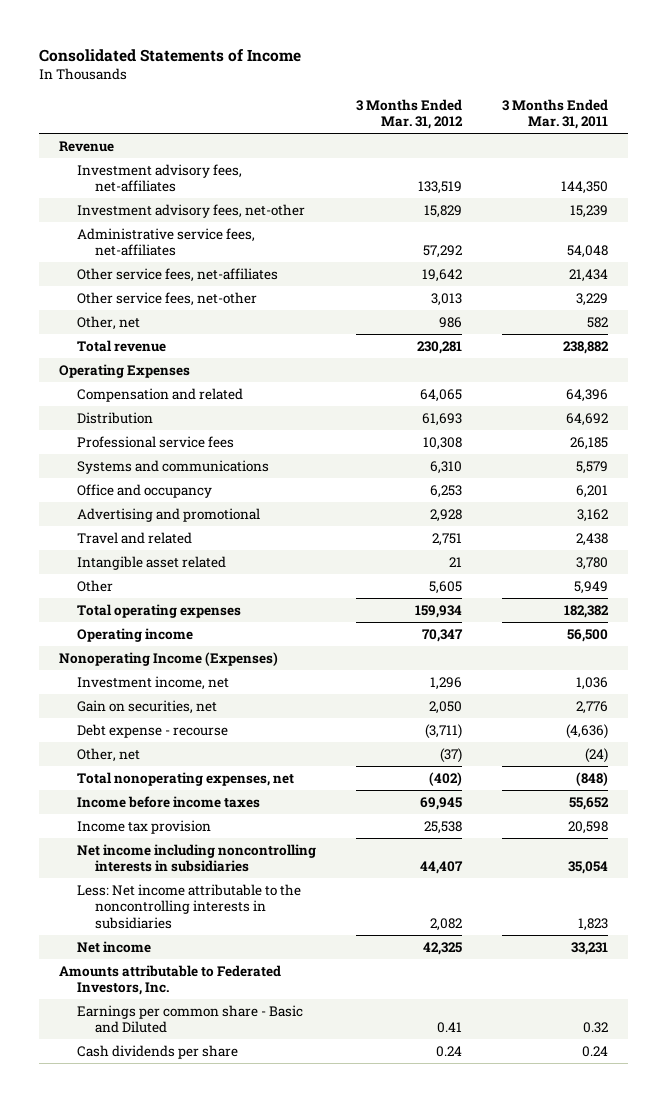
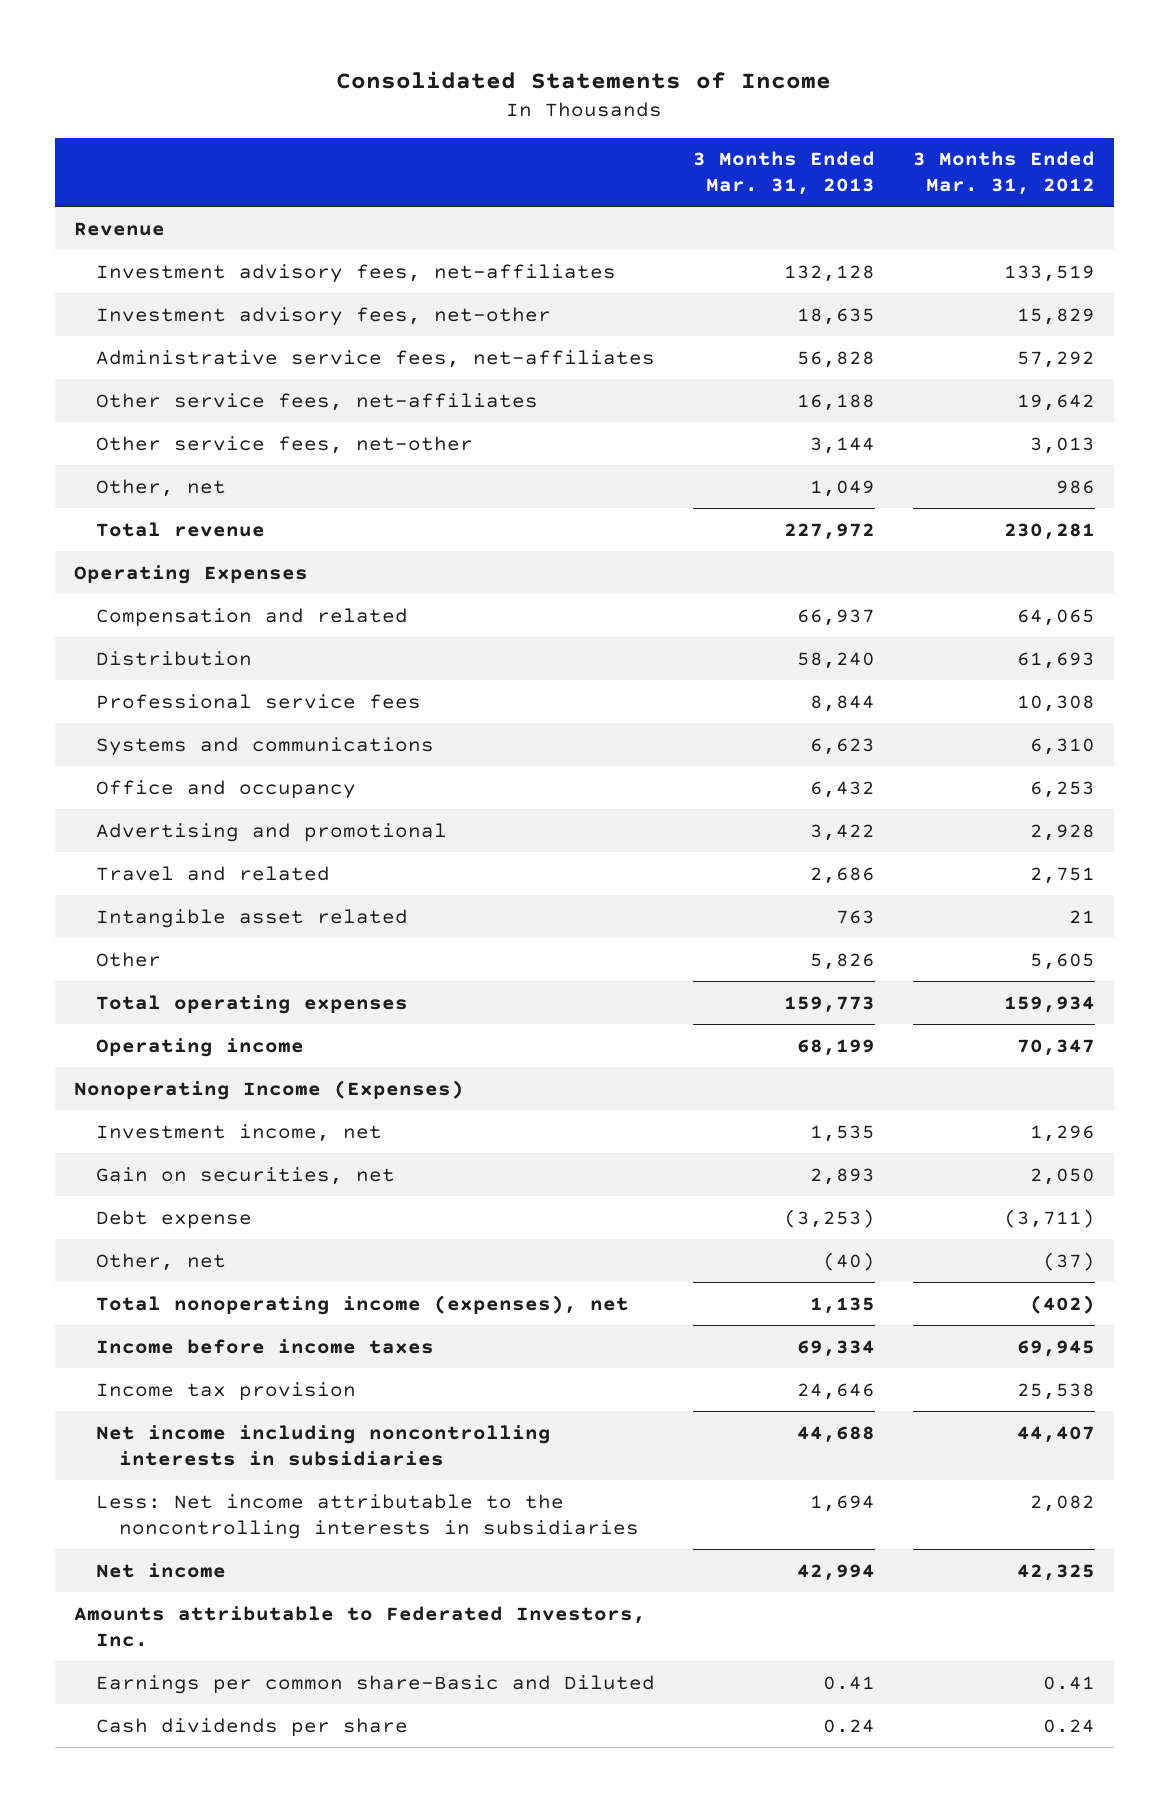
[502,98,609,129] 3 Months Ended Mar. 31, 2011 -> none
none -> [693,151,876,196] 3 Months Ended Mar. 31, 2013
[77,723,229,738] Debt expense - recourse -> [96,1209,253,1229] Debt expense
[77,771,295,786] Total nonoperating expenses, net -> [96,1294,630,1315] Total nonoperating income (expenses), net
[77,1004,304,1034] Earnings per common share - Basic and Diluted -> [96,1674,656,1694] Earnings per common share-Basic and Diluted

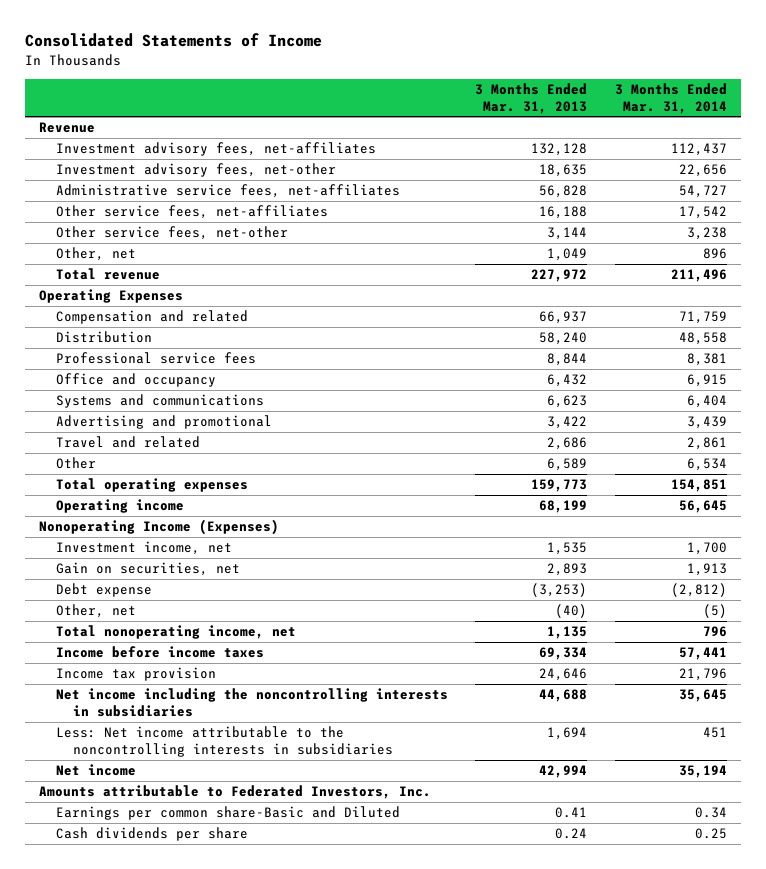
[912,151,1095,196] 3 Months Ended Mar. 31, 2012 -> none
none -> [615,83,728,114] 3 Months Ended Mar. 31, 2014
[96,736,435,756] Systems and communications -> [55,394,264,409] Systems and communications
[96,908,409,928] Intangible asset related -> none
[810,952,876,970] 5,826 -> [547,458,588,472] 6,589
[96,1294,630,1315] Total nonoperating income (expenses), net -> [55,625,296,640] Total nonoperating income, net
[96,1424,552,1466] Net income including noncontrolling interests in subsidiaries -> [55,688,448,717] Net income including the noncontrolling interests in subsidiaries

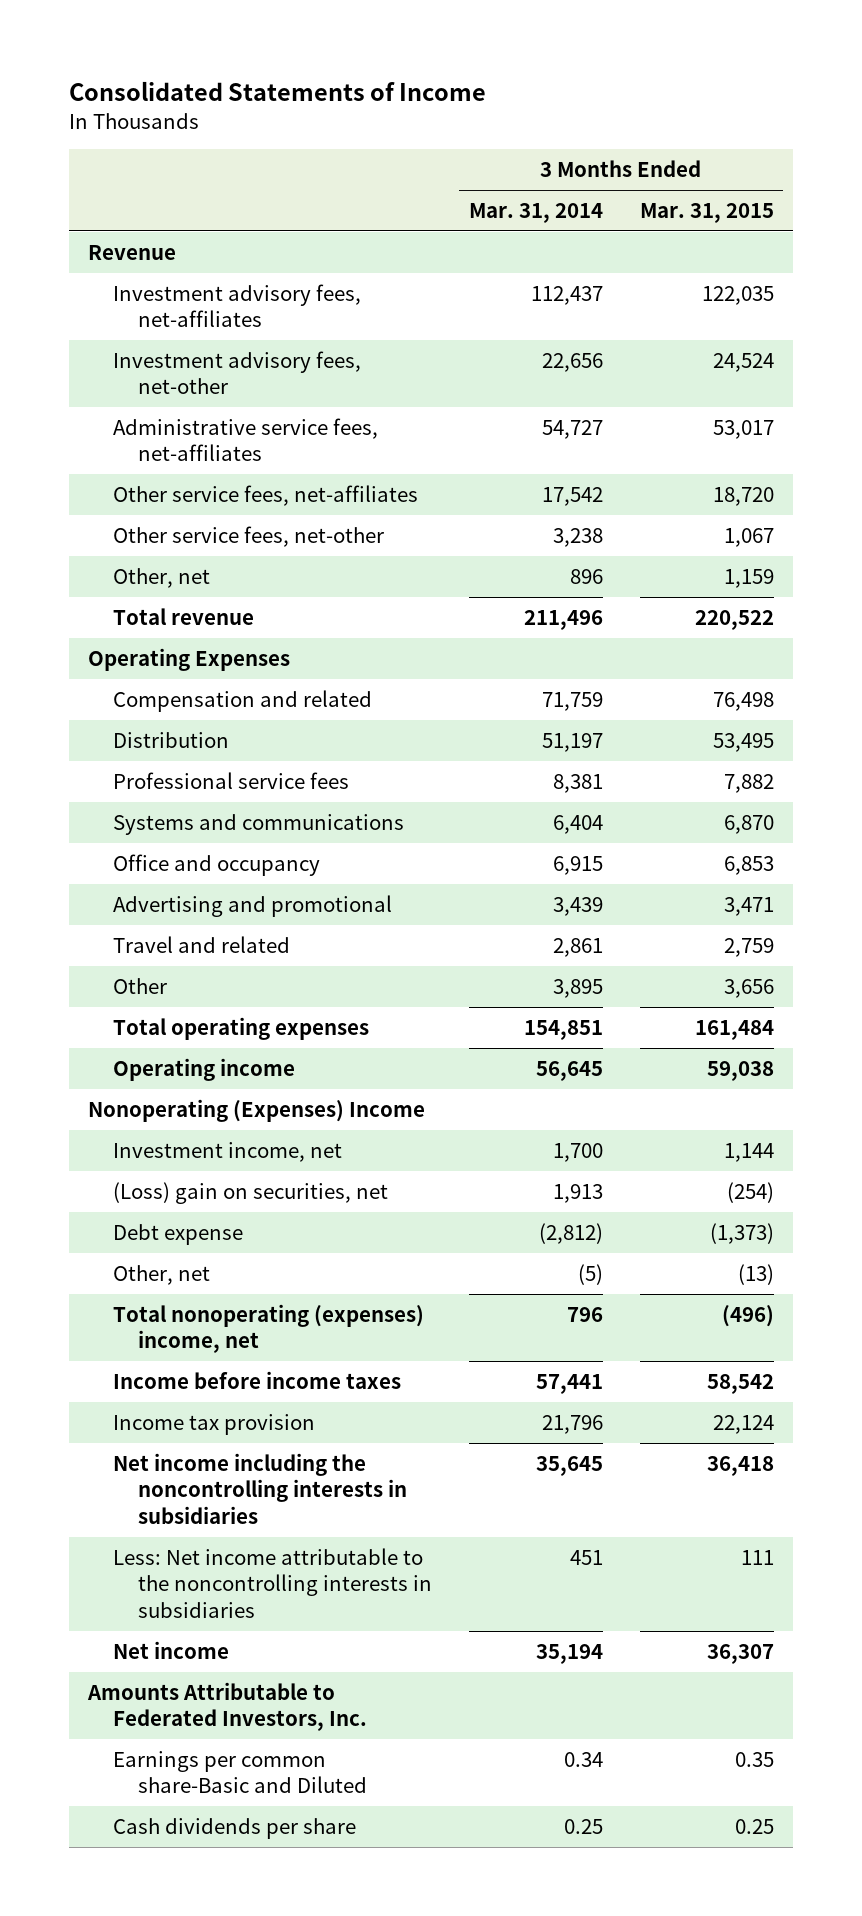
[475,83,588,114] 3 Months Ended Mar. 31, 2013 -> none
none -> [640,202,775,223] Mar. 31, 2015
[679,332,728,346] 48,558 -> [541,732,603,752] 51,197
[55,373,216,388] Office and occupancy -> [112,853,320,876] Office and occupancy
[687,458,728,472] 6,534 -> [552,978,603,998] 3,895
[38,519,279,536] Nonoperating Income (Expenses) -> [87,1098,425,1122] Nonoperating (Expenses) Income
[55,562,240,577] Gain on securities, net -> [112,1181,388,1204] (Loss) gain on securities, net
[55,625,296,640] Total nonoperating income, net -> [112,1303,424,1354] Total nonoperating (expenses) income, net
[38,785,431,800] Amounts attributable to Federated Investors, Inc. -> [86,1681,367,1732] Amounts Attributable to Federated Investors, Inc.

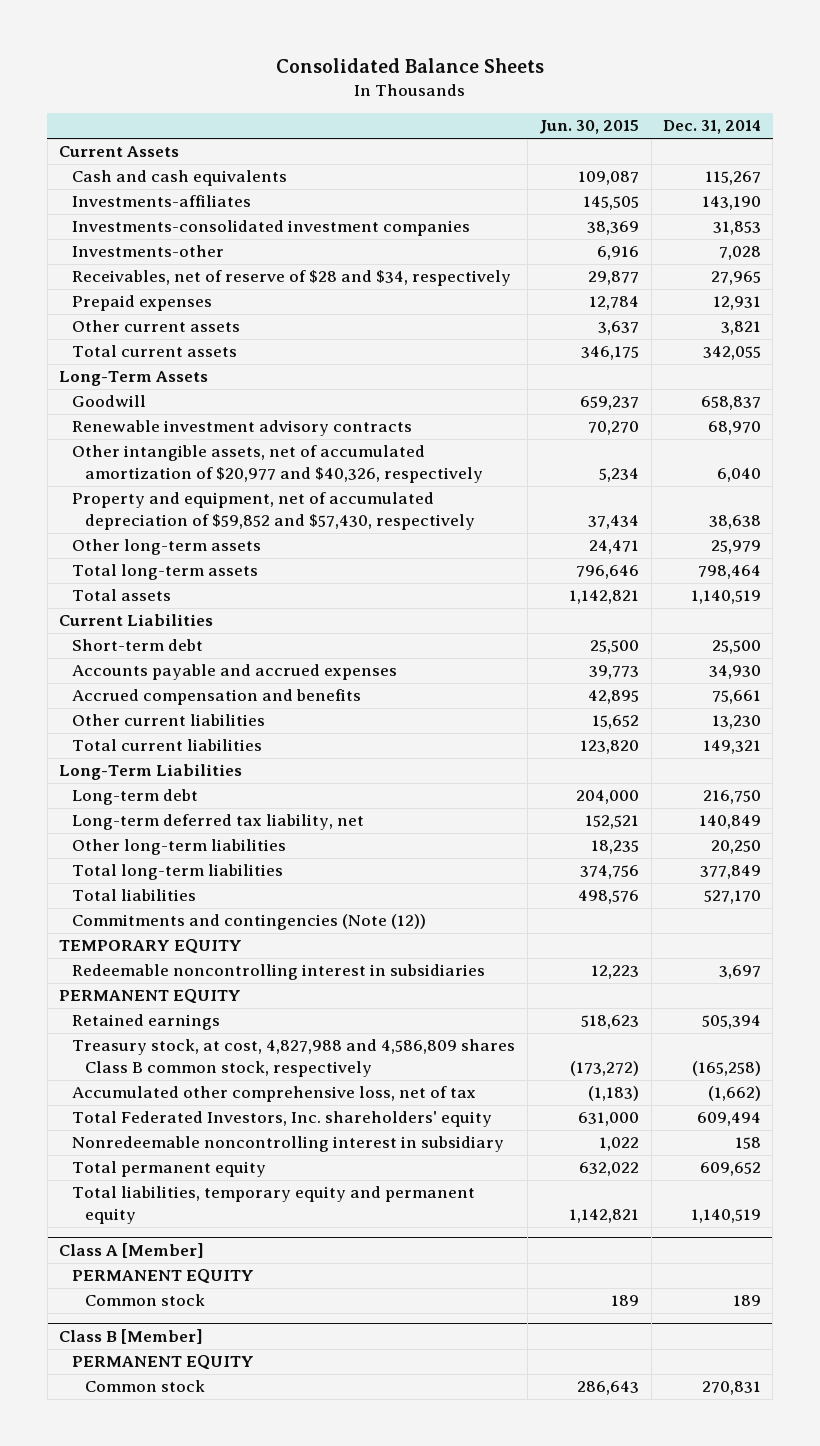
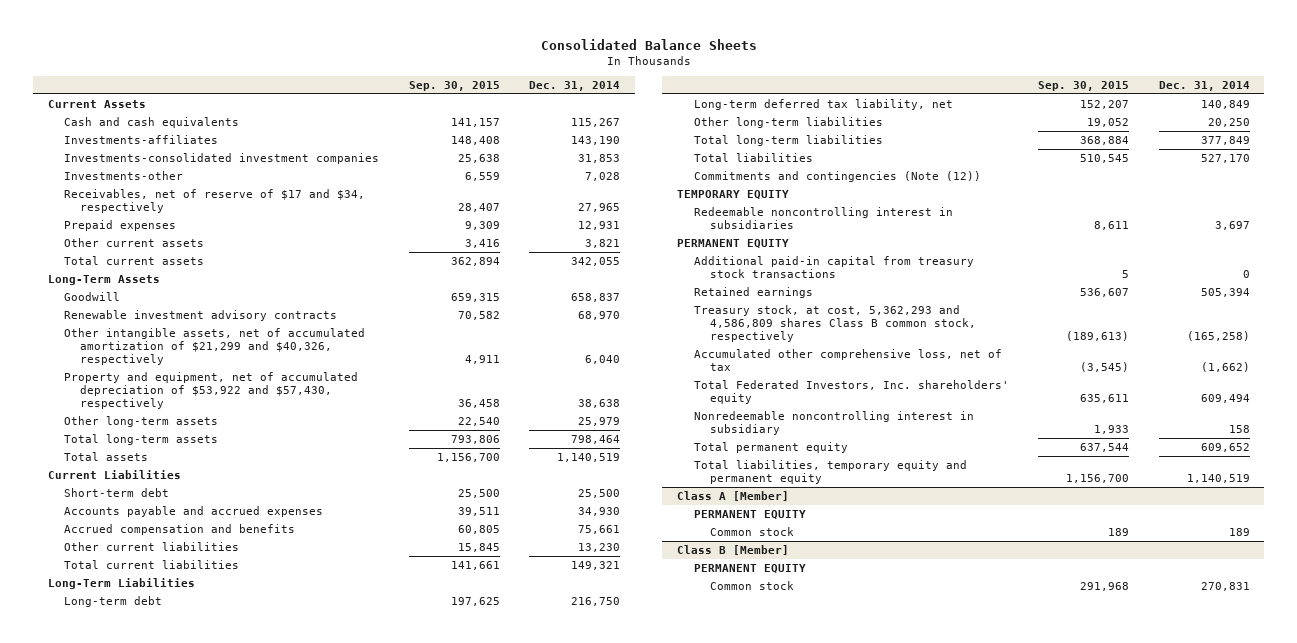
[539,120,640,135] Jun. 30, 2015 -> none
none -> [408,80,500,91] Sep. 30, 2015
[72,270,512,287] Receivables, net of reserve of $28 and $34, respectively -> [64,188,366,214] Receivables, net of reserve of $17 and $34, respectively
[72,445,484,483] Other intangible assets, net of accumulated amortization of $20,977 and $40,326, respectively -> [64,327,366,366] Other intangible assets, net of accumulated amortization of $21,299 and $40,326, respectively
[72,492,476,530] Property and equipment, net of accumulated depreciation of $59,852 and $57,430, respectively -> [64,371,359,410] Property and equipment, net of accumulated depreciation of $53,922 and $57,430, respectively
none -> [693,255,974,279] Additional paid-in capital from treasury stock transactions
[72,1039,516,1077] Treasury stock, at cost, 4,827,988 and 4,586,809 shares Class B common stock, respectively -> [693,304,976,343] Treasury stock, at cost, 5,362,293 and 4,586,809 shares Class B common stock, respectively

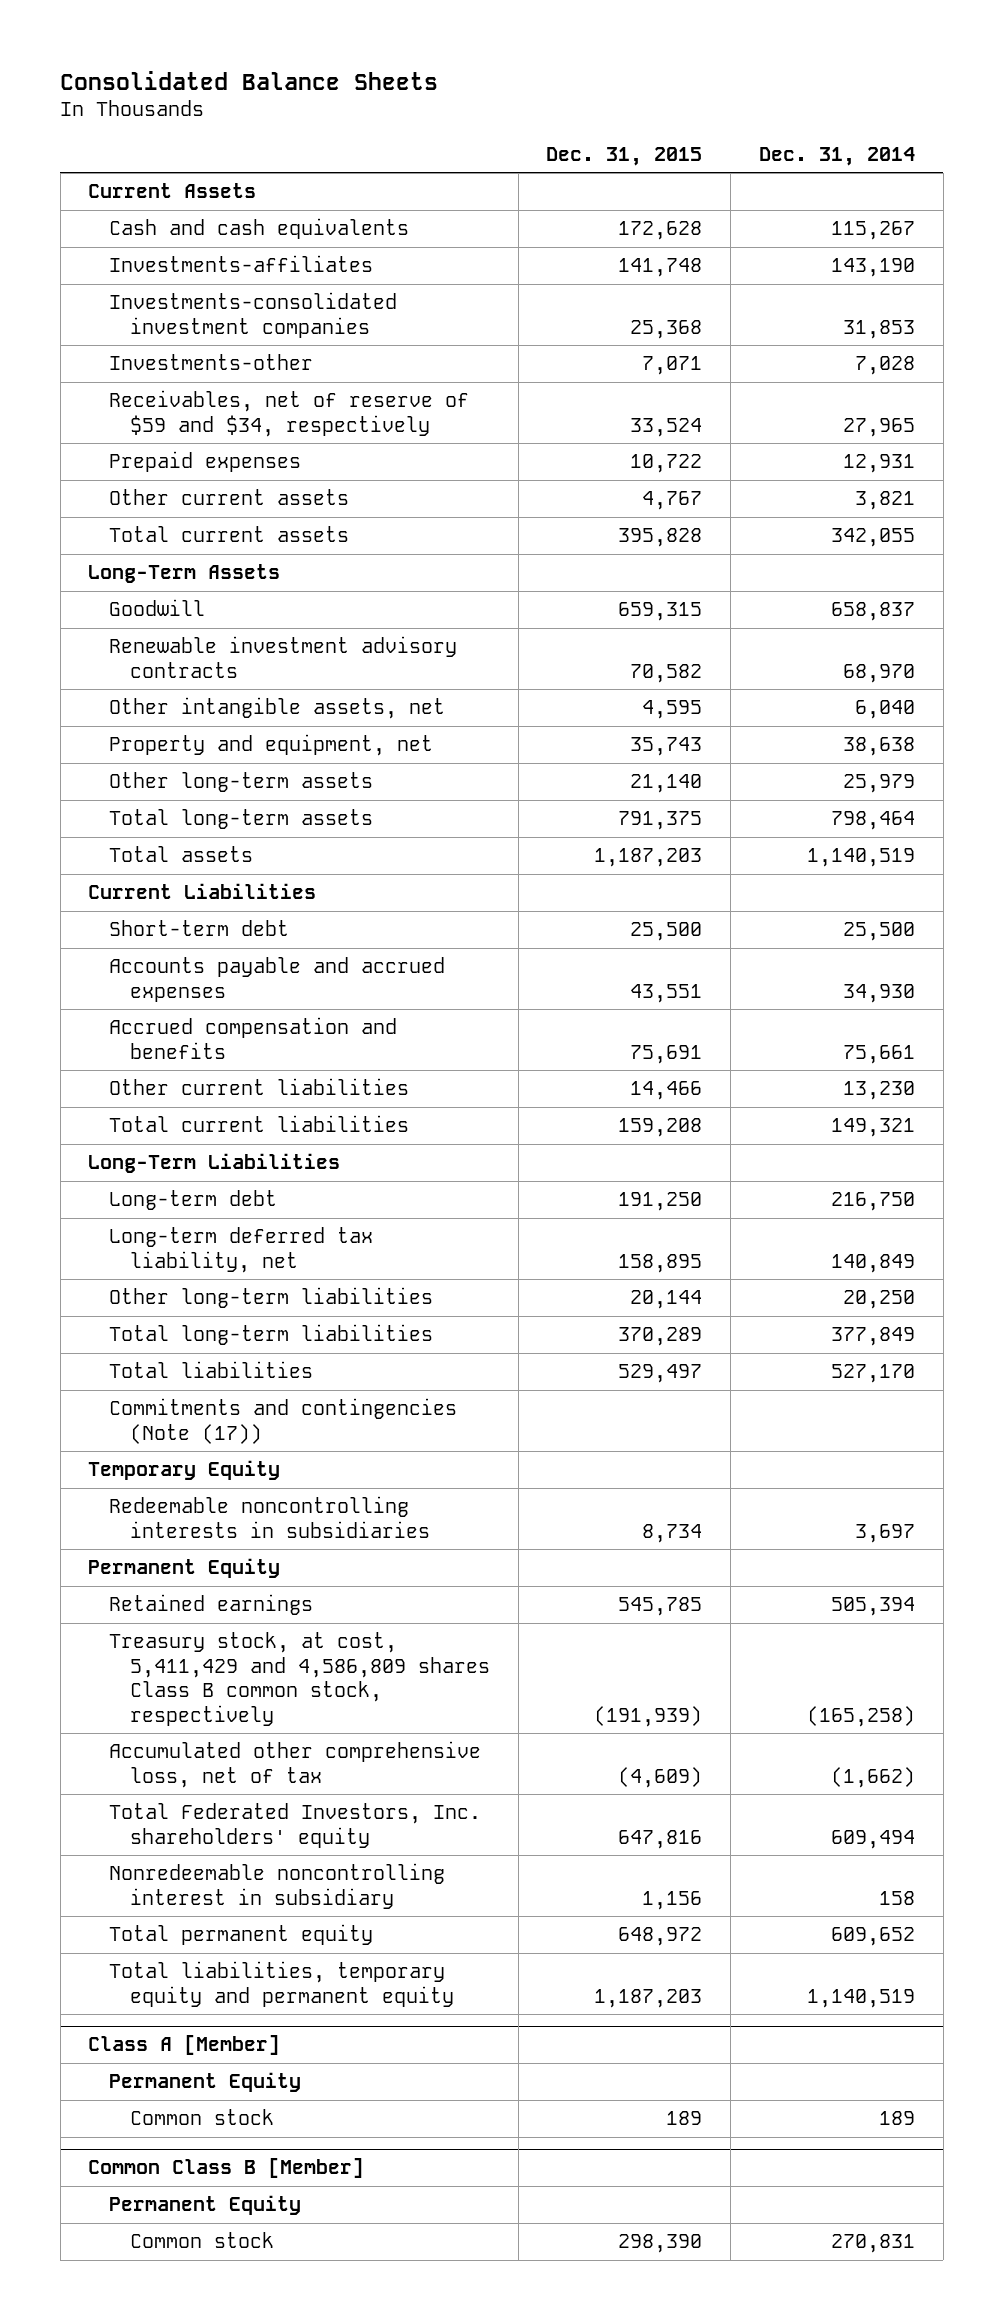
[408,80,500,91] Sep. 30, 2015 -> none
none -> [546,146,703,166] Dec. 31, 2015
[64,188,366,214] Receivables, net of reserve of $17 and $34, respectively -> [109,390,470,437] Receivables, net of reserve of $59 and $34, respectively
[64,327,366,366] Other intangible assets, net of accumulated amortization of $21,299 and $40,326, respectively -> [109,697,446,720] Other intangible assets, net
[64,371,359,410] Property and equipment, net of accumulated depreciation of $53,922 and $57,430, respectively -> [109,734,434,757] Property and equipment, net
[693,255,974,279] Additional paid-in capital from treasury stock transactions -> none
[693,170,981,182] Commitments and contingencies (Note (12)) -> [109,1398,458,1444] Commitments and contingencies (Note (17))
[677,189,790,199] TEMPORARY EQUITY -> [88,1460,281,1481] Temporary Equity
[693,206,953,230] Redeemable noncontrolling interest in subsidiaries -> [109,1496,431,1538] Redeemable noncontrolling interests in subsidiaries
[677,238,790,248] PERMANENT EQUITY -> [88,1558,281,1579] Permanent Equity
[693,304,976,343] Treasury stock, at cost, 5,362,293 and 4,586,809 shares Class B common stock, respectively -> [109,1632,491,1726] Treasury stock, at cost, 5,411,429 and 4,586,809 shares Class B common stock, respectively
[693,509,806,519] PERMANENT EQUITY -> [109,2072,302,2093] Permanent Equity
[677,544,790,555] Class B [Member] -> [88,2158,365,2179] Common Class B [Member]
[693,563,806,573] PERMANENT EQUITY -> [109,2195,302,2216] Permanent Equity

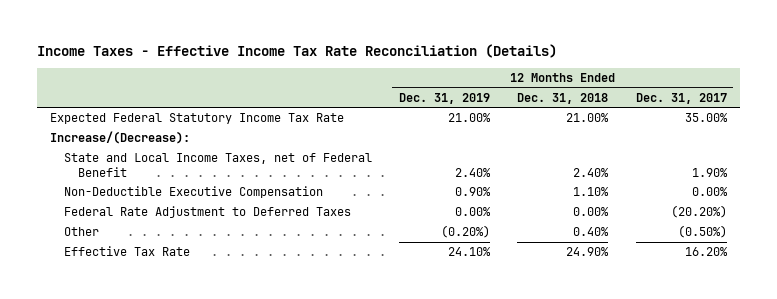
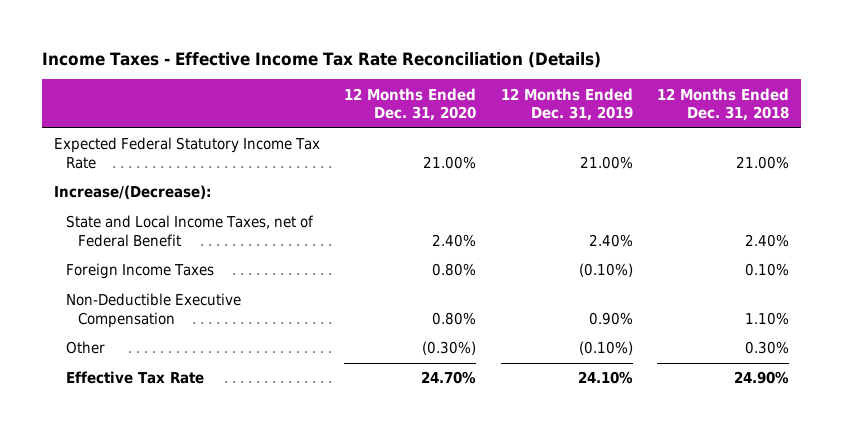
[635,92,727,104] Dec. 31, 2017 -> none
none -> [344,87,477,122] 12 Months Ended Dec. 31, 2020
none -> [65,263,214,280] Foreign Income Taxes
[64,206,352,219] Federal Rate Adjustment to Deferred Taxes -> none
[441,225,491,239] (0.20%) -> [578,341,633,356] (0.10%)
[573,227,610,237] 0.40% -> [745,341,790,355] 0.30%

